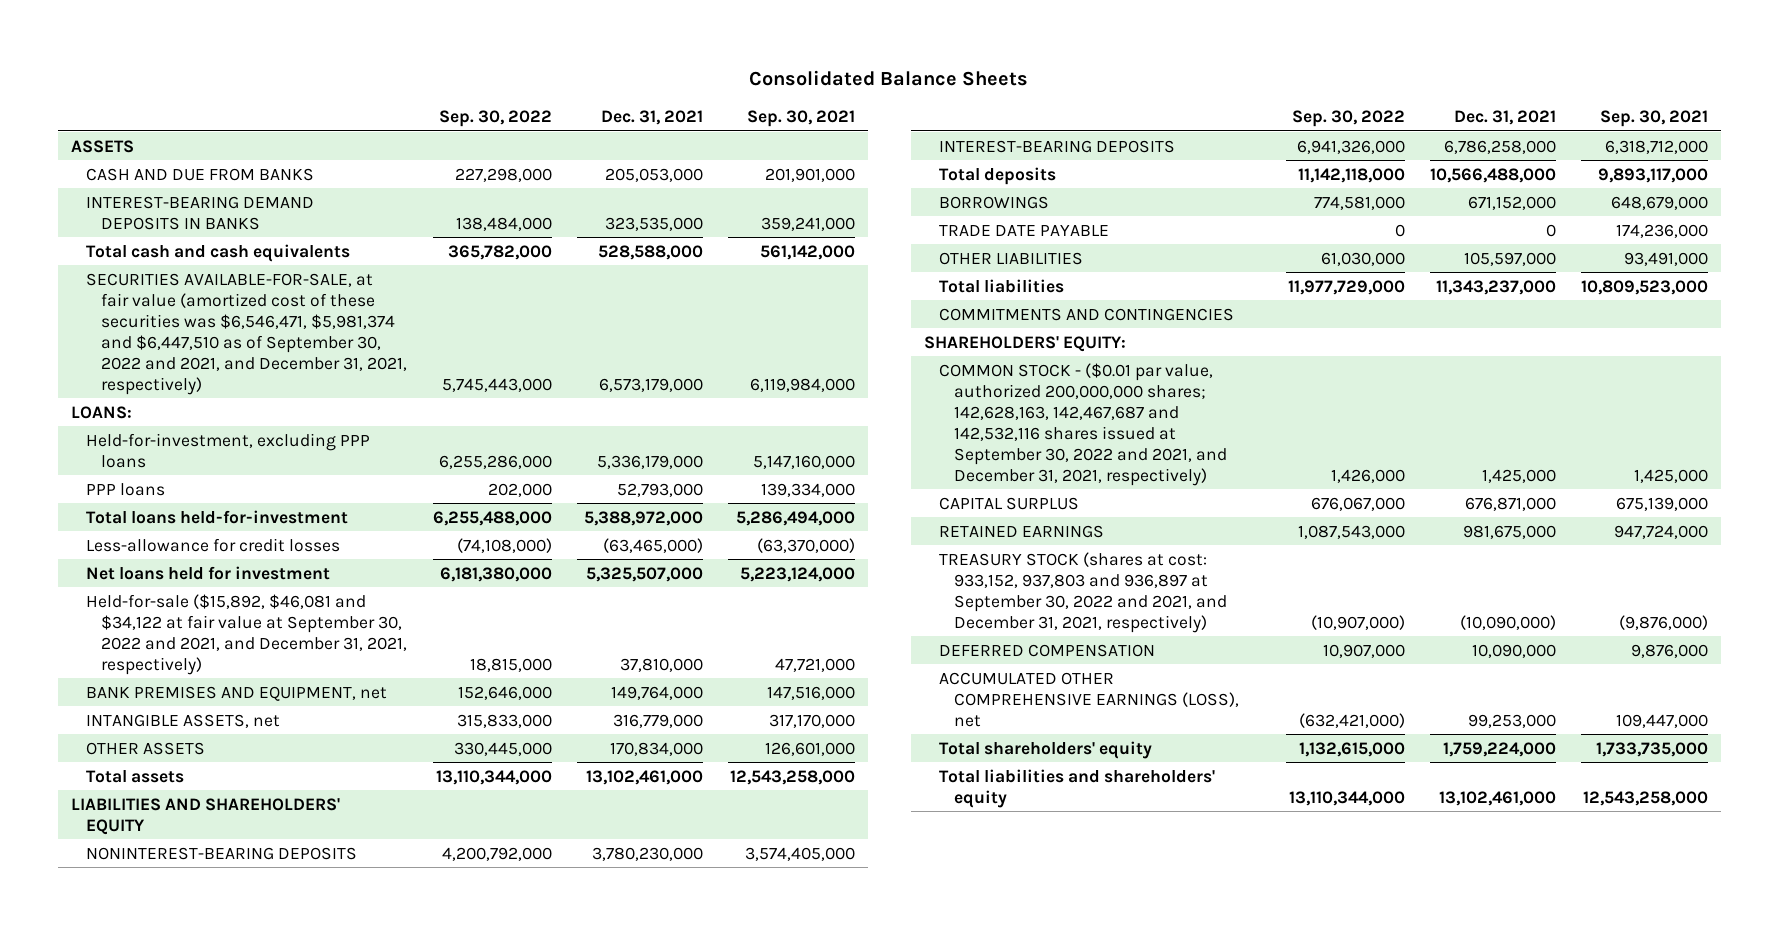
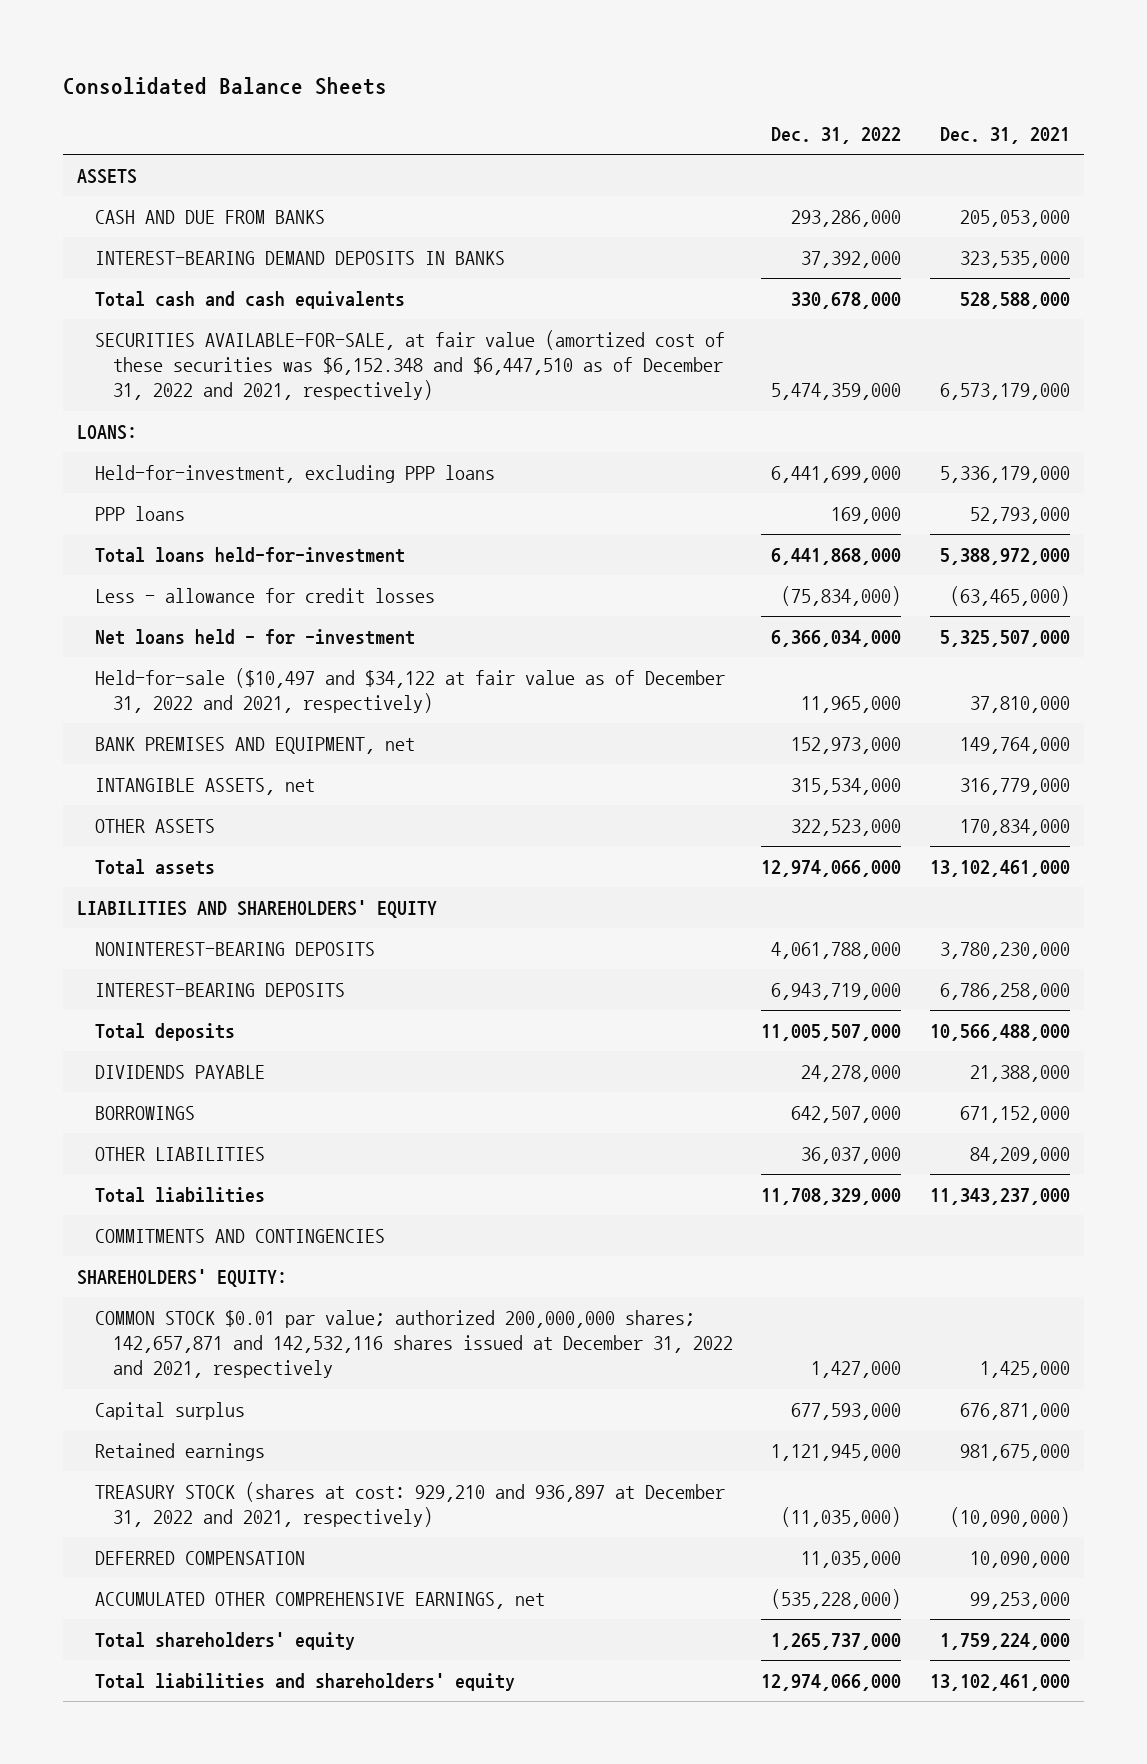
[438,109,552,127] Sep. 30, 2022 -> none
[747,109,856,127] Sep. 30, 2021 -> none
none -> [771,126,902,144] Dec. 31, 2022
[85,272,408,395] SECURITIES AVAILABLE-FOR-SALE, at fair value (amortized cost of these securities was $6,546,471, $5,981,374 and $6,447,510 as of September 30, 2022 and 2021, and December 31, 2021, respectively) -> [94,329,725,401] SECURITIES AVAILABLE-FOR-SALE, at fair value (amortized cost of these securities was $6,152.348 and $6,447,510 as of December 31, 2022 and 2021, respectively)
[85,537,340,552] Less-allowance for credit losses -> [94,587,435,603] Less - allowance for credit losses
[85,565,330,580] Net loans held for investment -> [94,628,415,645] Net loans held - for -investment
[85,593,408,675] Held-for-sale ($15,892, $46,081 and $34,122 at fair value at September 30, 2022 and 2021, and December 31, 2021, respectively) -> [94,667,725,714] Held-for-sale ($10,497 and $34,122 at fair value as of December 31, 2022 and 2021, respectively)
none -> [94,1064,265,1079] DIVIDENDS PAYABLE
[938,224,1109,236] TRADE DATE PAYABLE -> none
[1463,251,1556,266] 105,597,000 -> [969,1146,1070,1164] 84,209,000
[938,362,1228,486] COMMON STOCK - ($0.01 par value, authorized 200,000,000 shares; 142,628,163, 142,467,687 and 142,532,116 shares issued at September 30, 2022 and 2021, and December 31, 2021, respectively) -> [94,1309,733,1379] COMMON STOCK $0.01 par value; authorized 200,000,000 shares; 142,657,871 and 142,532,116 shares issued at December 31, 2022 and 2021, respectively
[938,496,1079,510] CAPITAL SURPLUS -> [94,1401,245,1420] Capital surplus
[938,524,1104,538] RETAINED EARNINGS -> [94,1442,265,1461] Retained earnings
[938,551,1228,633] TREASURY STOCK (shares at cost: 933,152, 937,803 and 936,897 at September 30, 2022 and 2021, and December 31, 2021, respectively) -> [94,1481,725,1528] TREASURY STOCK (shares at cost: 929,210 and 936,897 at December 31, 2022 and 2021, respectively)
[938,671,1240,727] ACCUMULATED OTHER COMPREHENSIVE EARNINGS (LOSS), net -> [94,1591,545,1609] ACCUMULATED OTHER COMPREHENSIVE EARNINGS, net

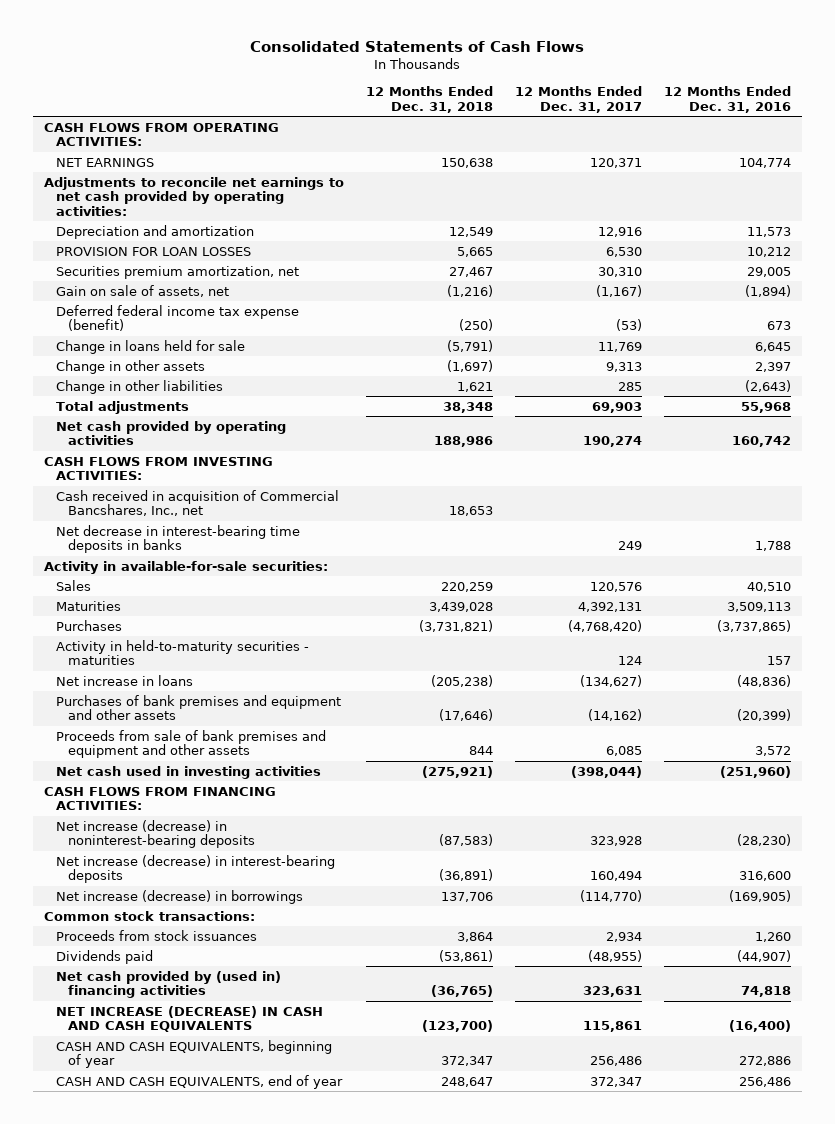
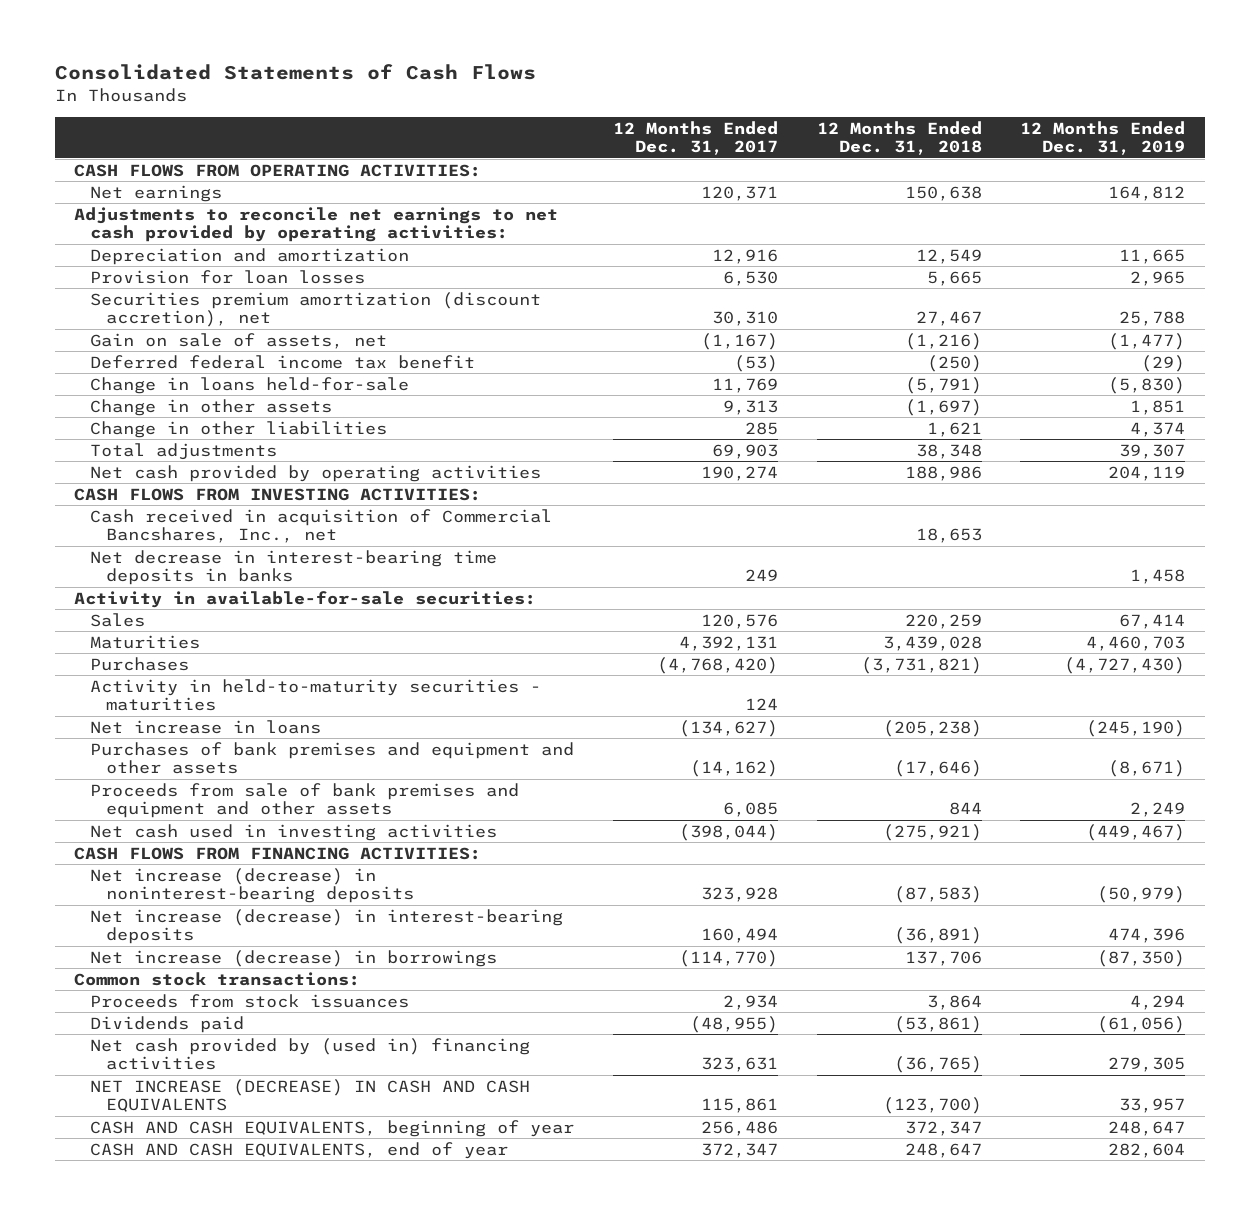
[664,86,792,113] 12 Months Ended Dec. 31, 2016 -> none
none -> [1020,120,1186,156] 12 Months Ended Dec. 31, 2019
[55,157,154,167] NET EARNINGS -> [90,184,223,202] Net earnings
[55,246,251,256] PROVISION FOR LOAN LOSSES -> [90,269,366,284] Provision for loan losses
[55,265,299,279] Securities premium amortization, net -> [90,291,542,328] Securities premium amortization (discount accretion), net
[55,304,299,332] Deferred federal income tax expense (benefit) -> [90,354,476,369] Deferred federal income tax benefit
[55,339,245,354] Change in loans held for sale -> [90,376,410,394] Change in loans held-for-sale

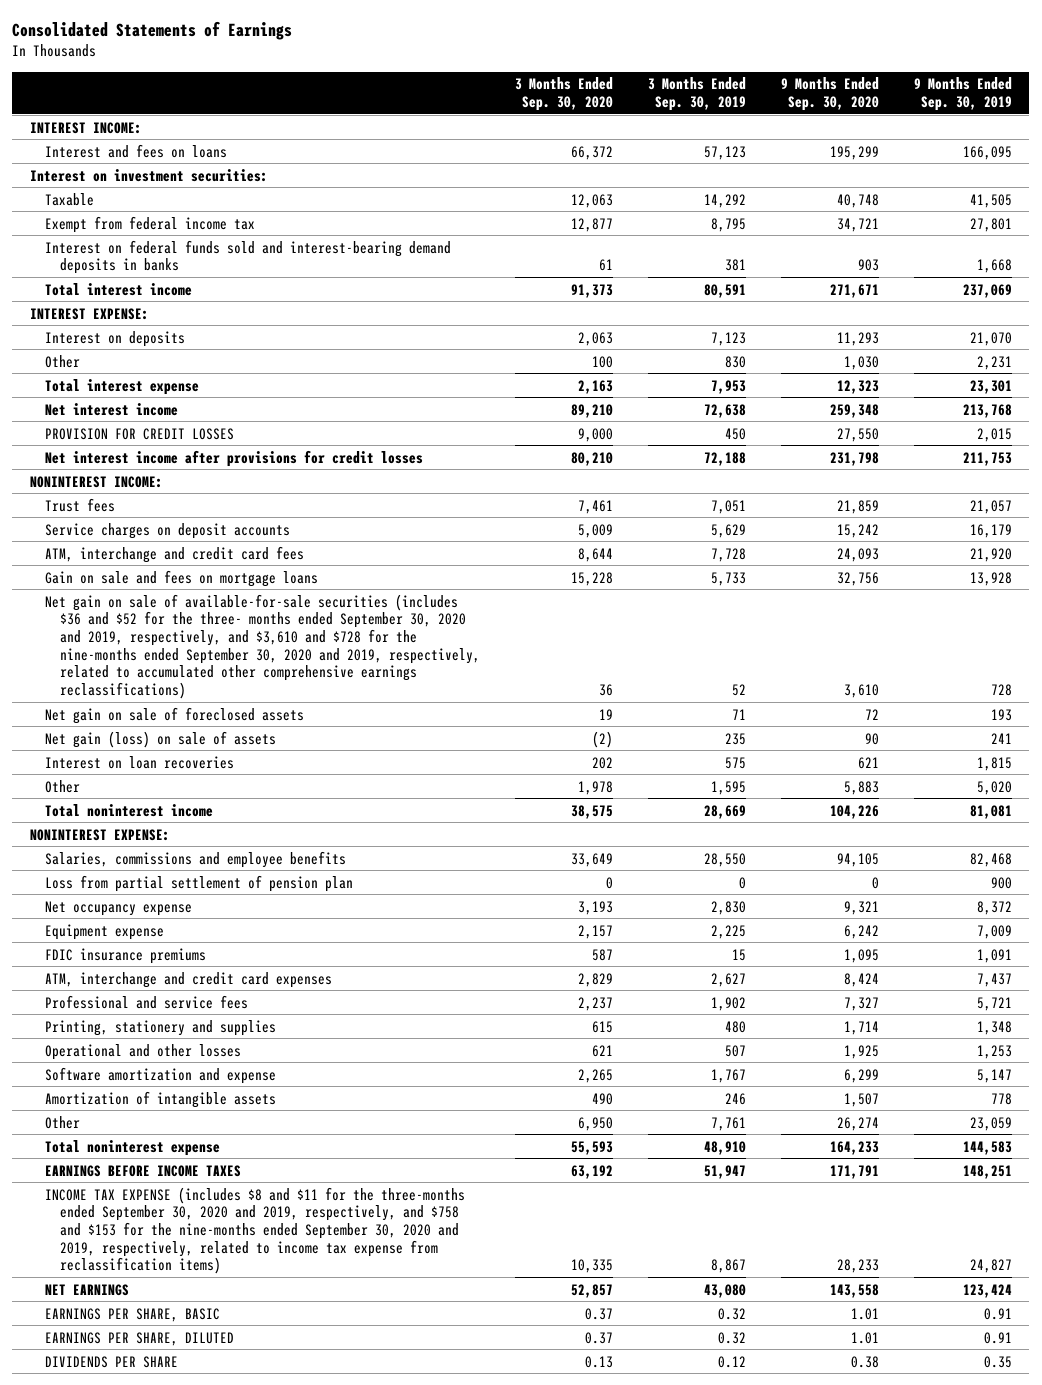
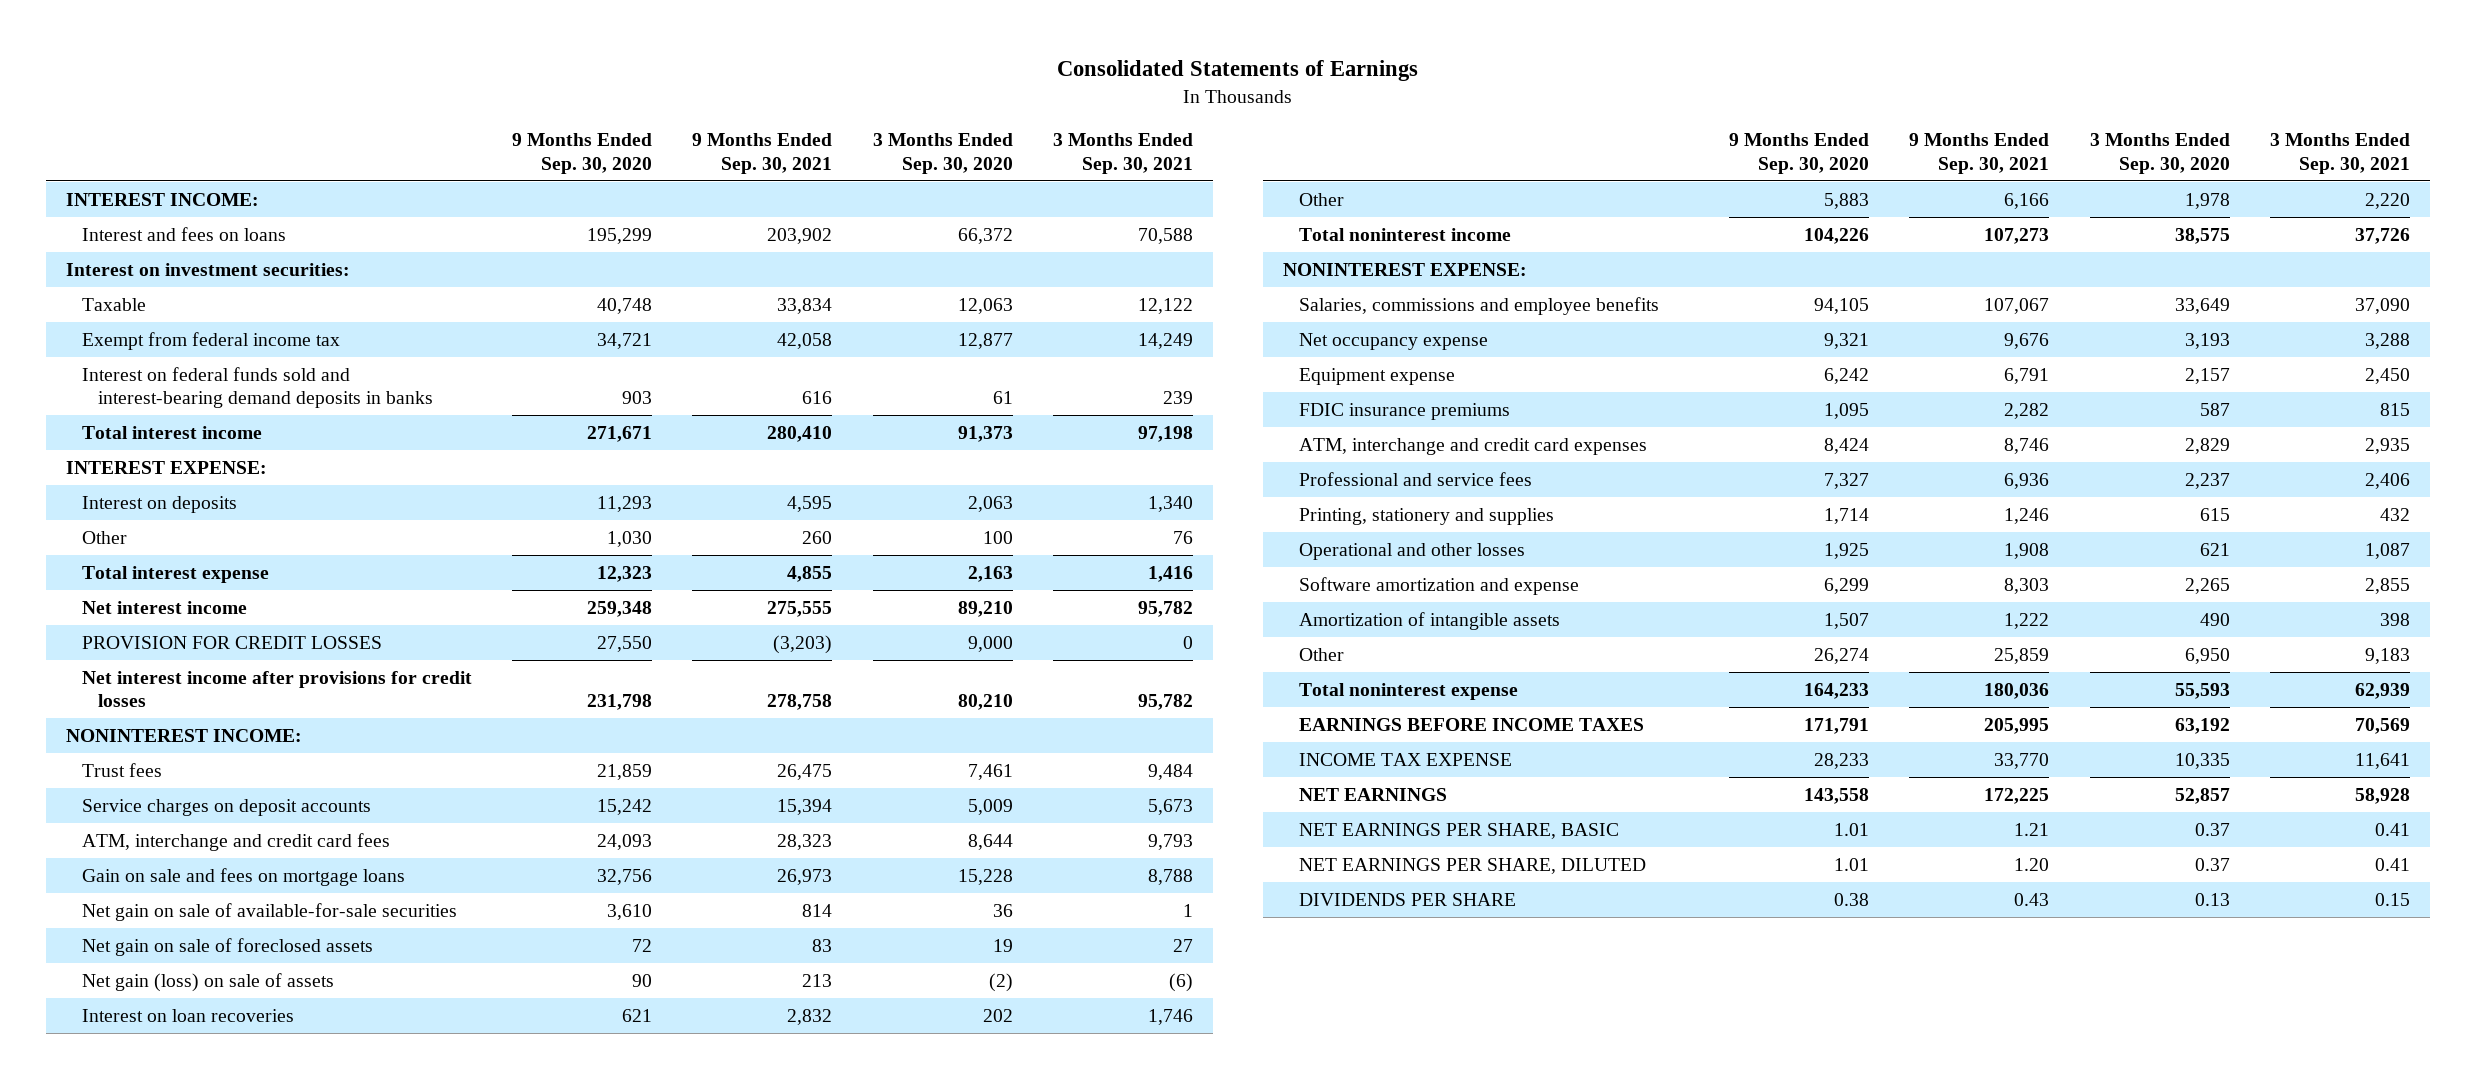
[647,77,746,111] 3 Months Ended Sep. 30, 2019 -> none
[913,77,1012,111] 9 Months Ended Sep. 30, 2019 -> none
none -> [692,133,833,174] 9 Months Ended Sep. 30, 2021
none -> [1053,133,1194,174] 3 Months Ended Sep. 30, 2021
[44,593,481,700] Net gain on sale of available-for-sale securities (includes $36 and $52 for the three- months ended September 30, 2020 and 2019, respectively, and $3,610 and $728 for the nine-months ended September 30, 2020 and 2019, respectively, related to accumulated other comprehensive earnings reclassifications) -> [81,902,457,921] Net gain on sale of available-for-sale securities
[44,874,353,892] Loss from partial settlement of pension plan -> none
[44,1186,465,1275] INCOME TAX EXPENSE (includes $8 and $11 for the three-months ended September 30, 2020 and 2019, respectively, and $758 and $153 for the nine-months ended September 30, 2020 and 2019, respectively, related to income tax expense from reclassification items) -> [1298,752,1512,766] INCOME TAX EXPENSE
[44,1307,220,1322] EARNINGS PER SHARE, BASIC -> [1298,822,1619,839] NET EARNINGS PER SHARE, BASIC
[44,1331,234,1346] EARNINGS PER SHARE, DILUTED -> [1298,857,1646,874] NET EARNINGS PER SHARE, DILUTED

